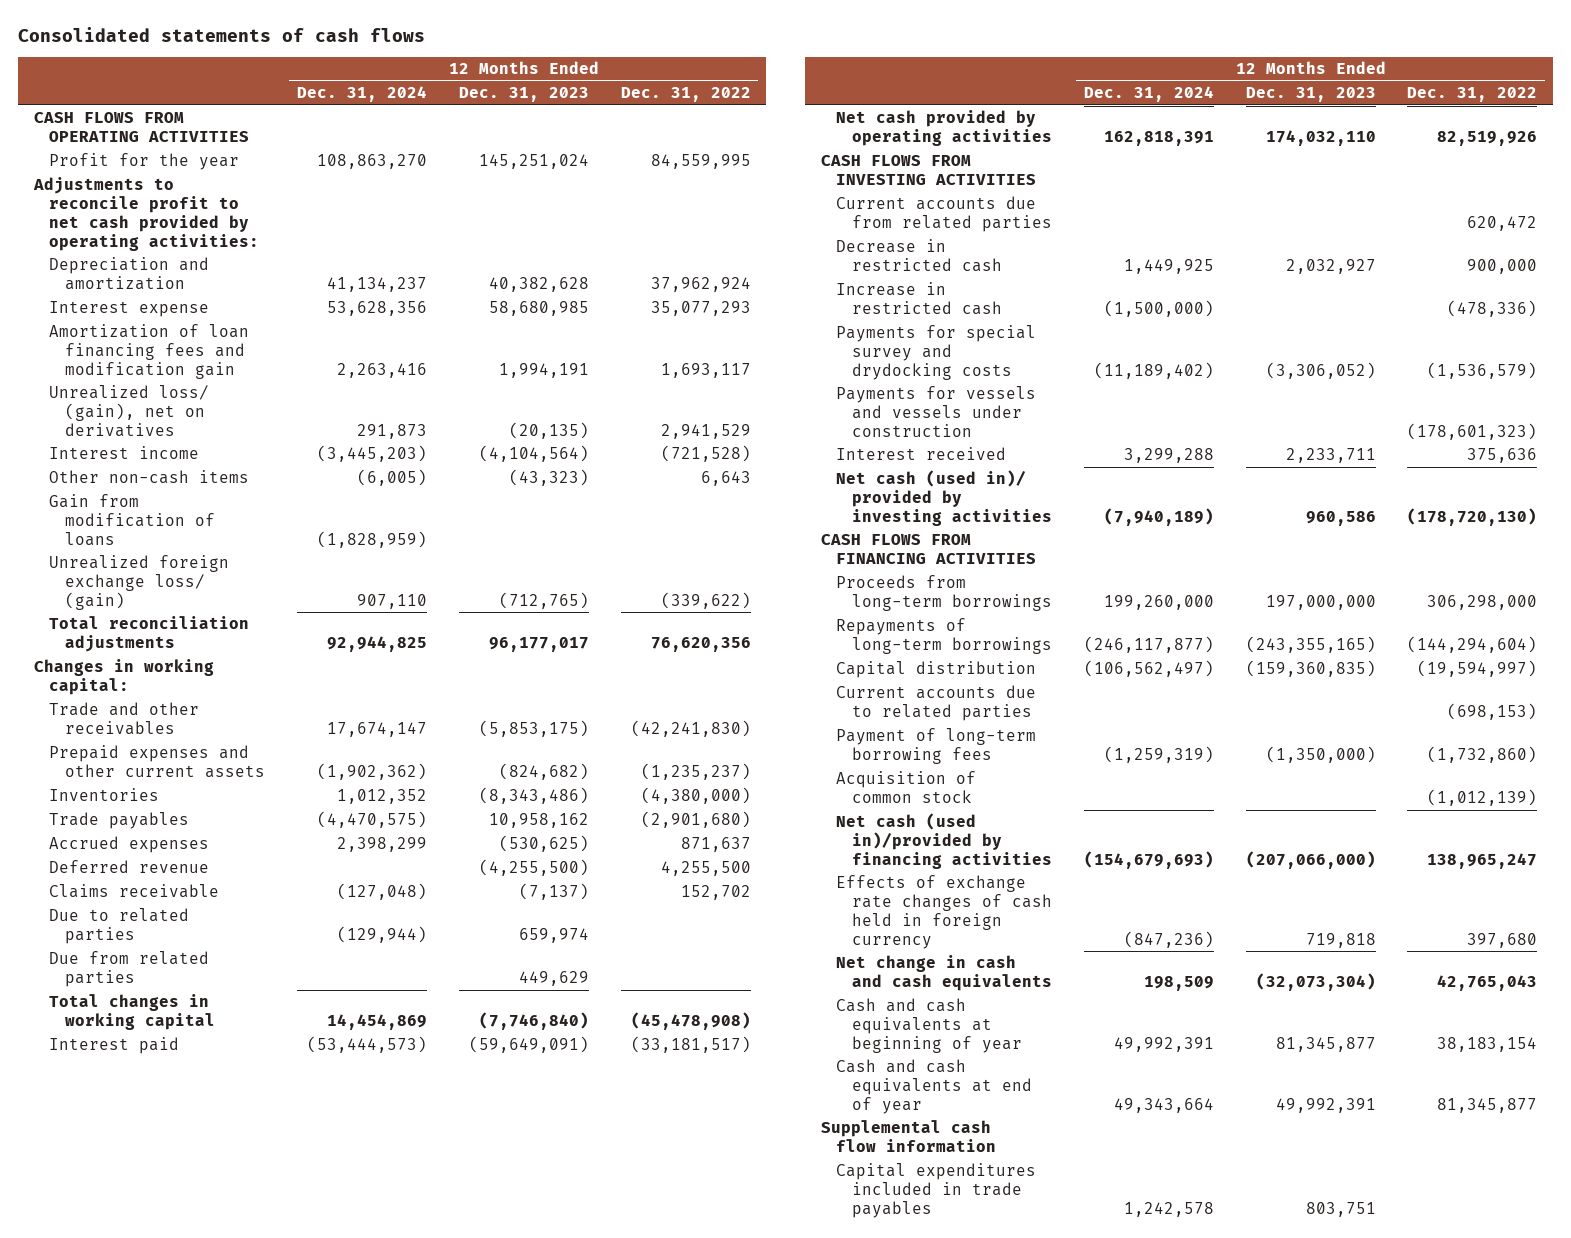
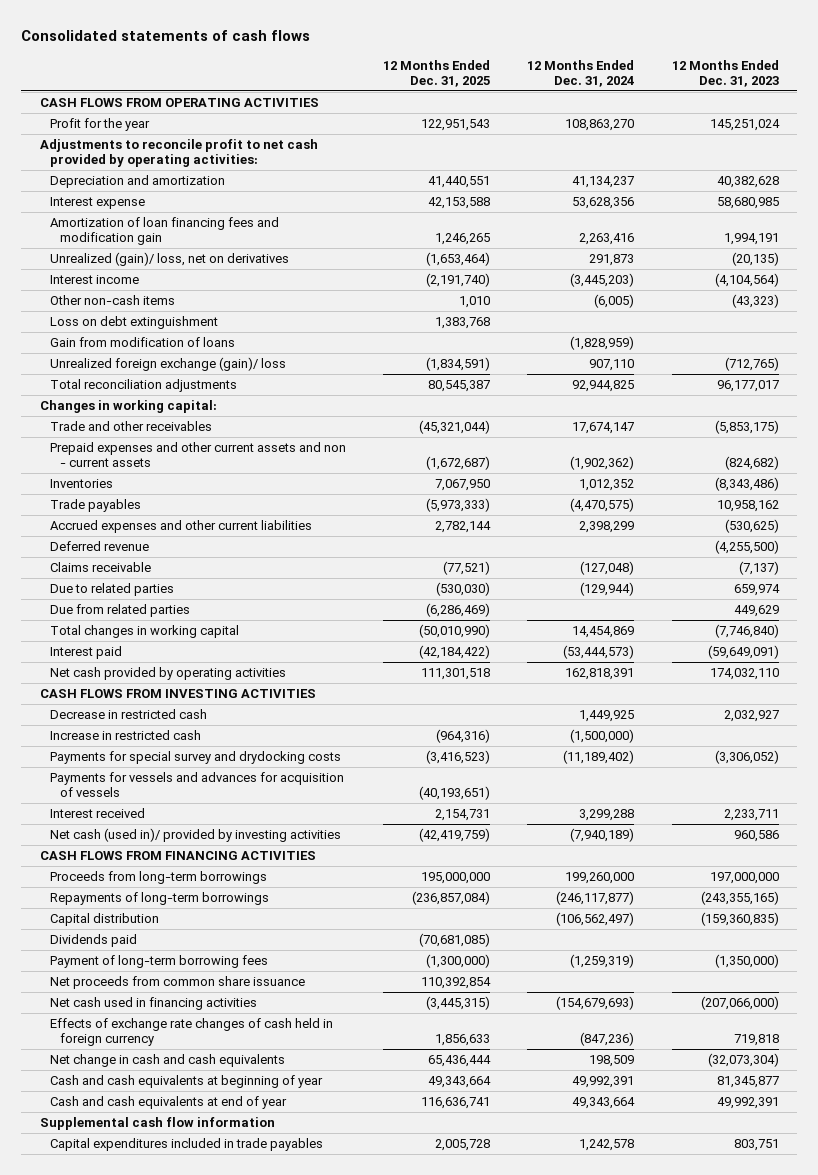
[620,87,751,103] Dec. 31, 2022 -> none
none -> [383,59,491,87] 12 Months Ended Dec. 31, 2025
[49,385,210,437] Unrealized loss/ (gain), net on derivatives -> [49,252,289,267] Unrealized (gain)/ loss, net on derivatives
none -> [49,316,218,330] Loss on debt extinguishment
[49,555,230,610] Unrealized foreign exchange loss/ (gain) -> [49,357,286,372] Unrealized foreign exchange (gain)/ loss
[49,745,266,779] Prepaid expenses and other current assets -> [49,442,346,468] Prepaid expenses and other current assets and non - current assets
[49,836,210,854] Accrued expenses -> [49,520,312,534] Accrued expenses and other current liabilities
[836,196,1052,233] Current accounts due from related parties -> none
[836,386,1037,437] Payments for vessels and vessels under construction -> [49,772,344,798] Payments for vessels and advances for acquisition of vessels
[836,685,1037,722] Current accounts due to related parties -> none
none -> [49,934,137,948] Dividends paid
[836,771,977,804] Acquisition of common stock -> none
none -> [49,976,305,990] Net proceeds from common share issuance
[836,813,1052,869] Net cash (used in)/provided by financing activities -> [49,997,257,1011] Net cash used in financing activities

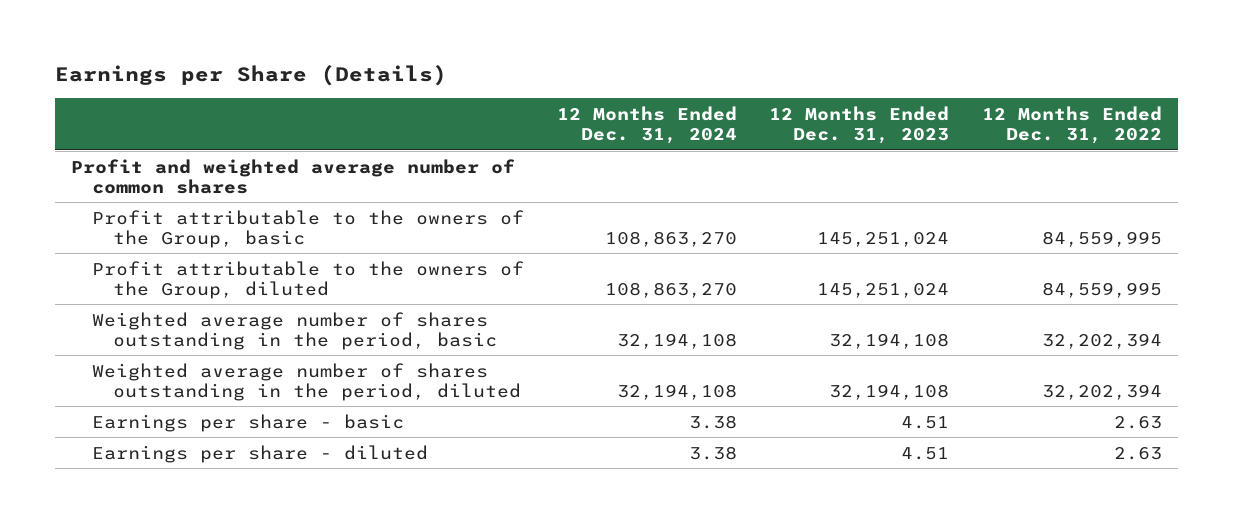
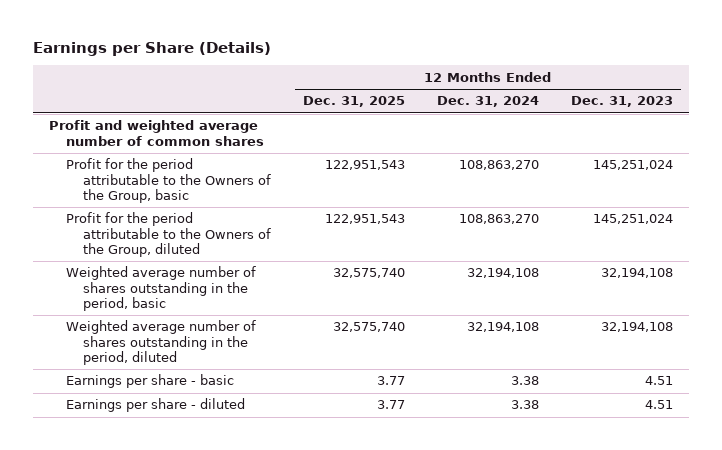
[981,105,1162,144] 12 Months Ended Dec. 31, 2022 -> none
none -> [302,96,405,108] Dec. 31, 2025
[92,209,525,248] Profit attributable to the owners of the Group, basic -> [66,158,271,203] Profit for the period attributable to the Owners of the Group, basic
[92,260,525,299] Profit attributable to the owners of the Group, diluted -> [66,212,271,257] Profit for the period attributable to the Owners of the Group, diluted

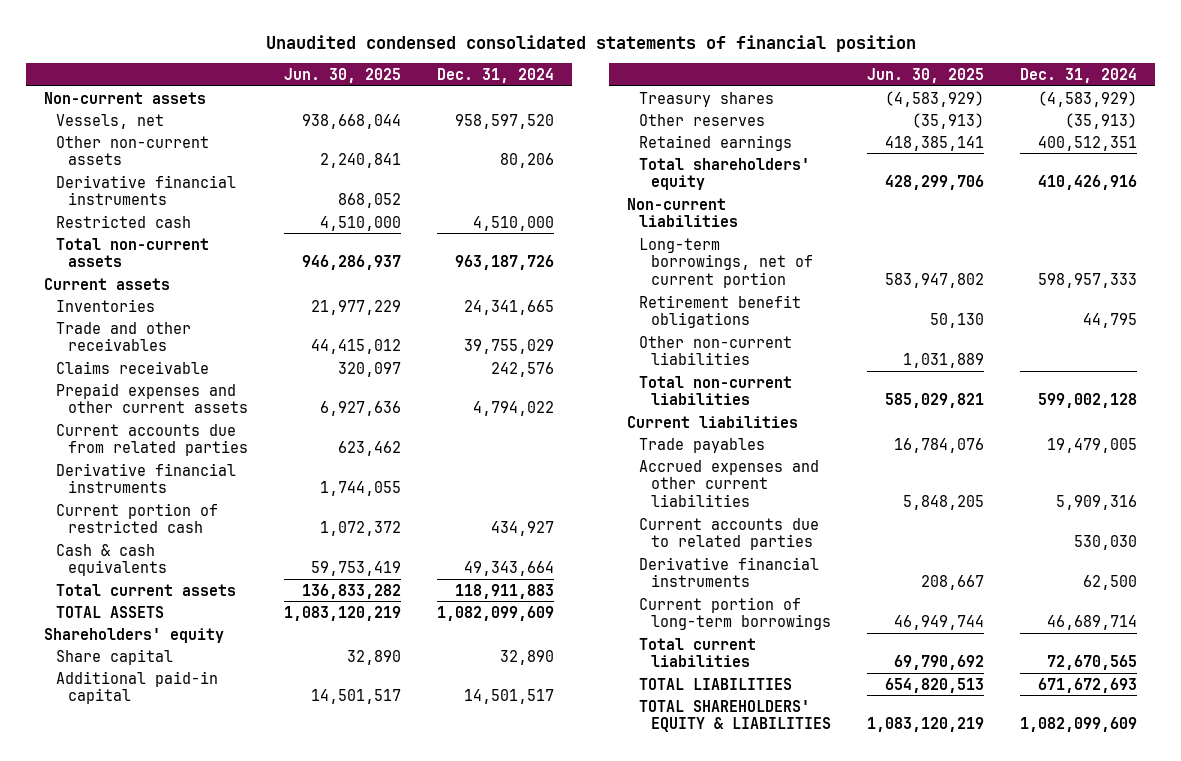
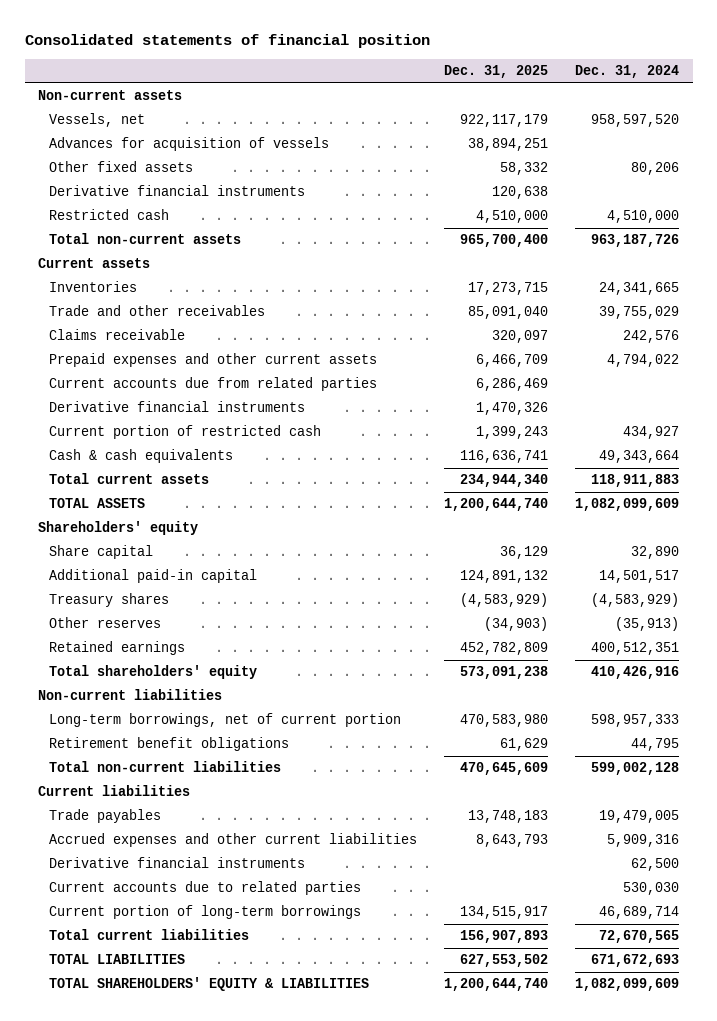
[265,34,916,52] Unaudited condensed consolidated statements of financial position -> [24,34,430,49] Consolidated statements of financial position
[284,67,402,83] Jun. 30, 2025 -> none
none -> [444,65,549,79] Dec. 31, 2025
none -> [49,137,330,152] Advances for acquisition of vessels
[56,135,210,166] Other non-current assets -> [49,161,194,173] Other fixed assets
[638,335,792,366] Other non-current liabilities -> none
[638,517,819,551] Current accounts due to related parties -> [49,881,362,896] Current accounts due to related parties

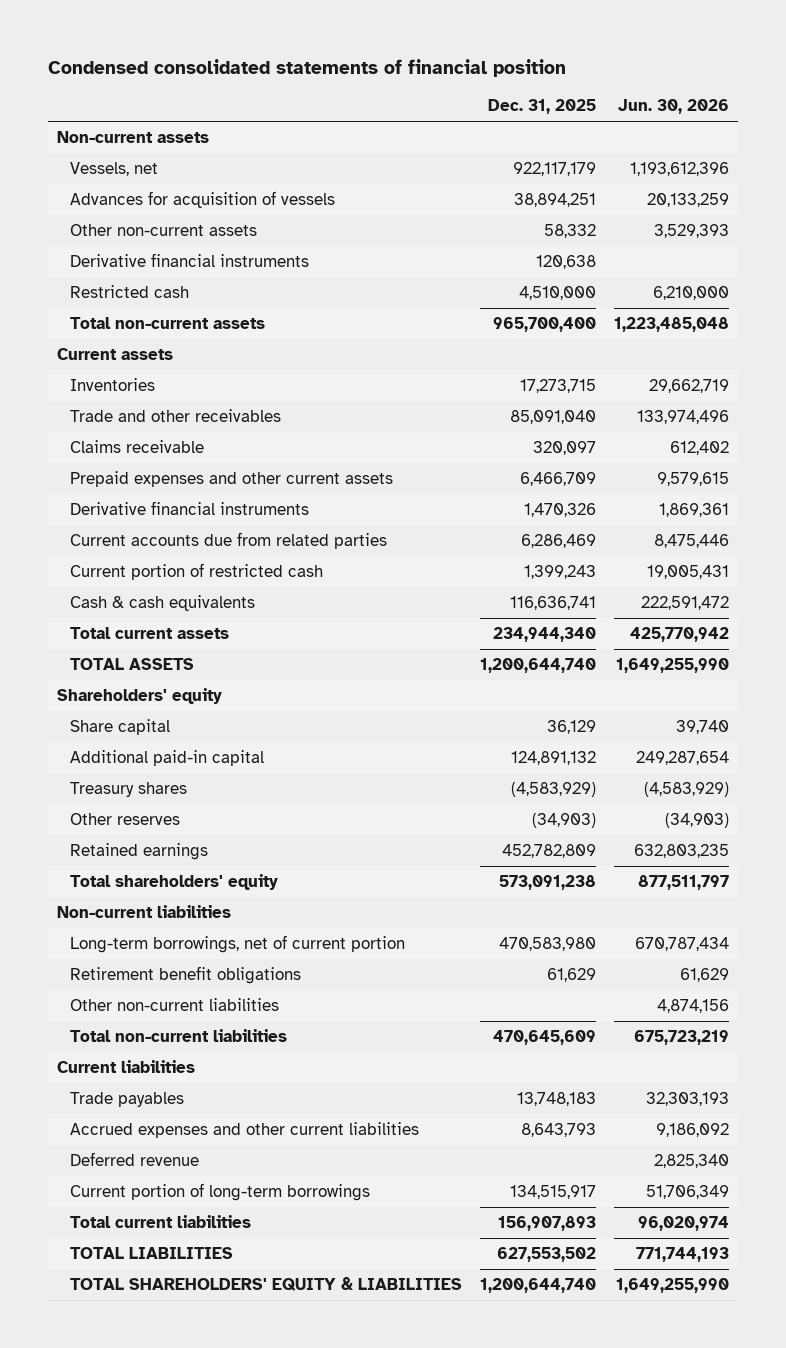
[24,34,430,49] Consolidated statements of financial position -> [48,58,567,77] Condensed consolidated statements of financial position
[575,65,680,79] Dec. 31, 2024 -> none
none -> [617,99,729,115] Jun. 30, 2026
[49,161,194,173] Other fixed assets -> [70,224,258,237] Other non-current assets
[49,377,378,392] Current accounts due from related parties -> [70,532,388,550] Current accounts due from related parties
none -> [70,998,280,1012] Other non-current liabilities
[49,857,306,869] Derivative financial instruments -> none
[49,881,362,896] Current accounts due to related parties -> none
none -> [70,1152,200,1167] Deferred revenue

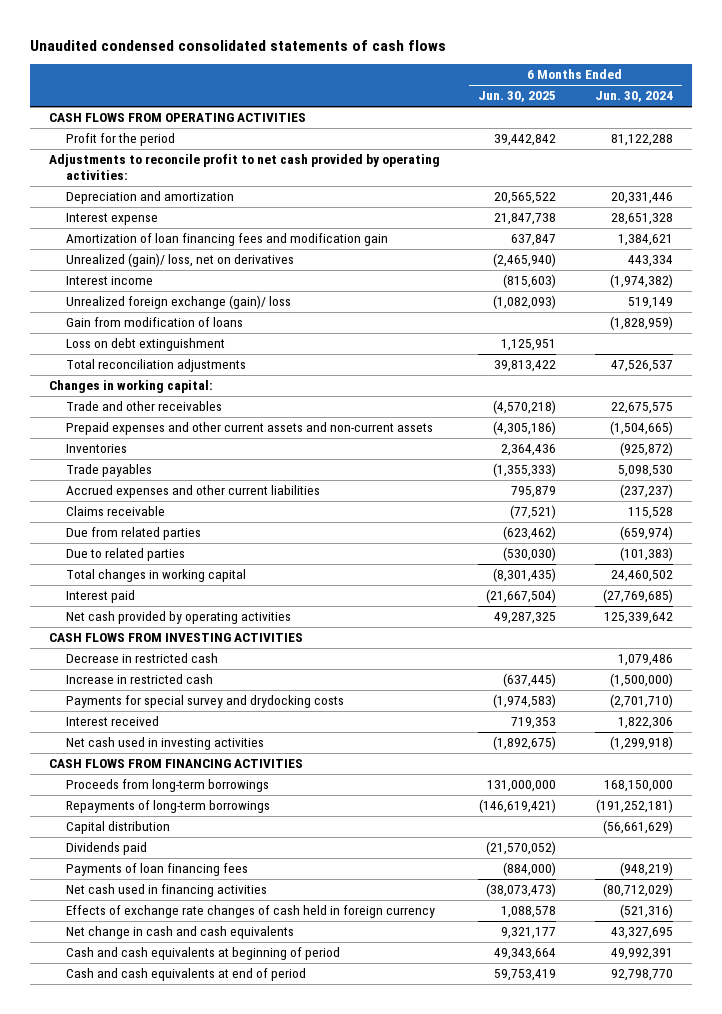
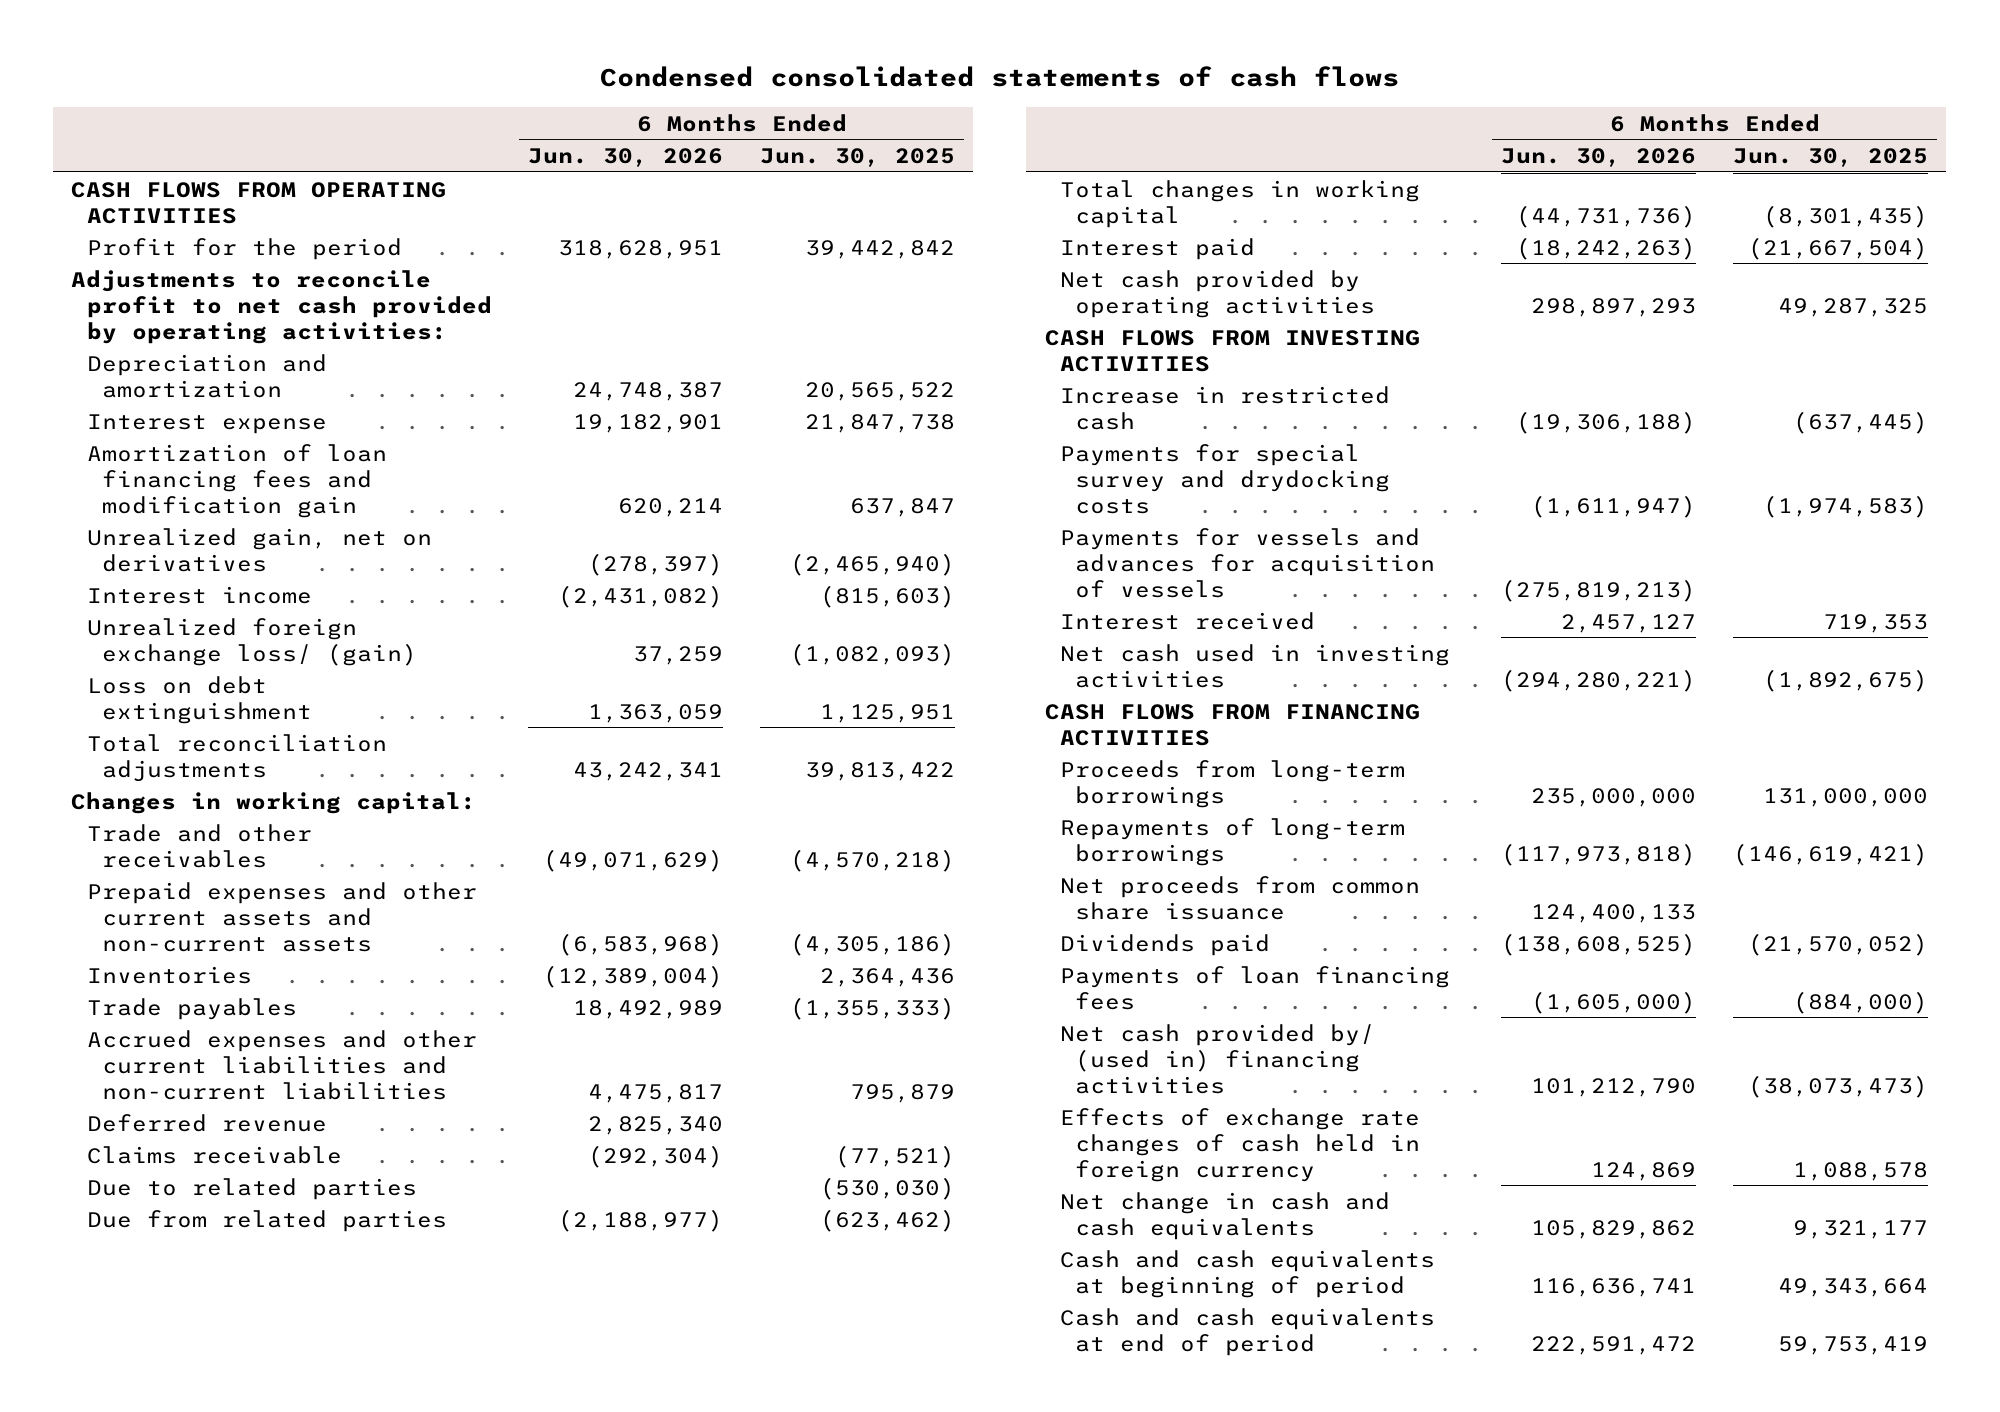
[30,39,447,51] Unaudited condensed consolidated statements of cash flows -> [599,65,1399,87] Condensed consolidated statements of cash flows
[594,91,673,103] Jun. 30, 2024 -> none
none -> [528,147,724,167] Jun. 30, 2026
[66,253,295,268] Unrealized (gain)/ loss, net on derivatives -> [86,527,432,572] Unrealized gain, net on derivatives
[66,317,244,328] Gain from modification of loans -> none
[66,295,292,310] Unrealized foreign exchange (gain)/ loss -> [86,617,418,666] Unrealized foreign exchange loss/ (gain)
[66,485,321,499] Accrued expenses and other current liabilities -> [86,1029,477,1100] Accrued expenses and other current liabilities and non-current liabilities
none -> [86,1113,327,1132] Deferred revenue
[66,527,202,541] Due from related parties -> [86,1209,447,1232] Due from related parties
[66,653,219,664] Decrease in restricted cash -> none
none -> [1059,527,1436,598] Payments for vessels and advances for acquisition of vessels
[66,821,171,835] Capital distribution -> none
none -> [1059,875,1420,920] Net proceeds from common share issuance
[66,884,268,898] Net cash used in financing activities -> [1059,1023,1375,1094] Net cash provided by/ (used in) financing activities

